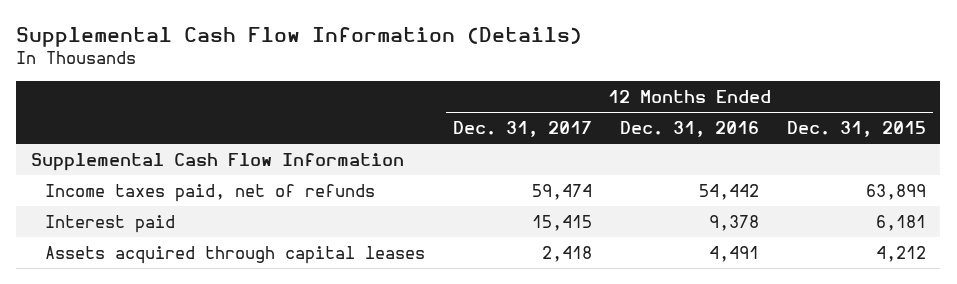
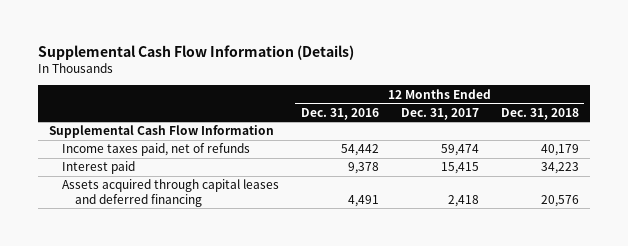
[787,120,927,137] Dec. 31, 2015 -> none
none -> [500,107,579,120] Dec. 31, 2018
[44,245,425,264] Assets acquired through capital leases -> [61,179,279,207] Assets acquired through capital leases and deferred financing

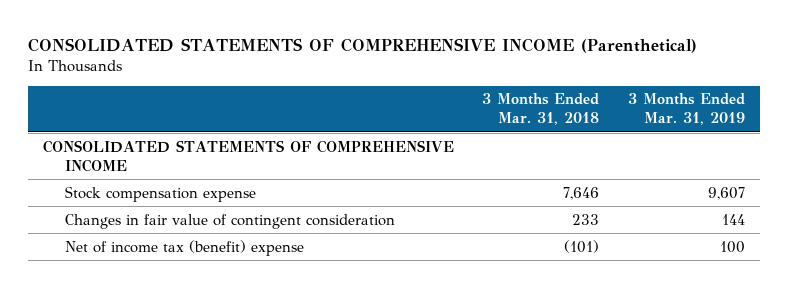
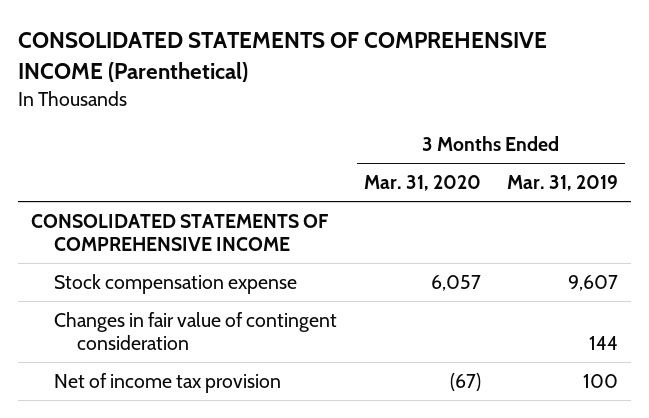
[482,93,600,126] 3 Months Ended Mar. 31, 2018 -> none
none -> [363,175,481,192] Mar. 31, 2020
[65,239,305,256] Net of income tax (benefit) expense -> [54,372,282,393] Net of income tax provision

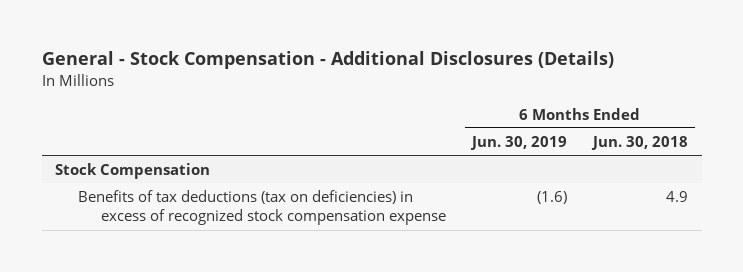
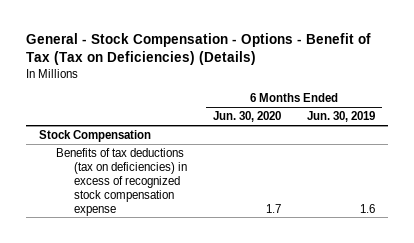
[41,51,614,70] General - Stock Compensation - Additional Disclosures (Details) -> [26,33,372,66] General - Stock Compensation - Options - Benefit of Tax (Tax on Deficiencies) (Details)
[591,135,689,150] Jun. 30, 2018 -> none
none -> [212,111,281,123] Jun. 30, 2020
[537,191,568,205] (1.6) -> [359,203,375,213] 1.6

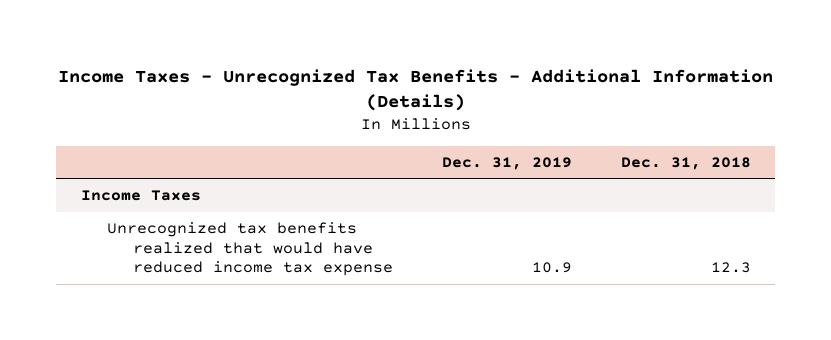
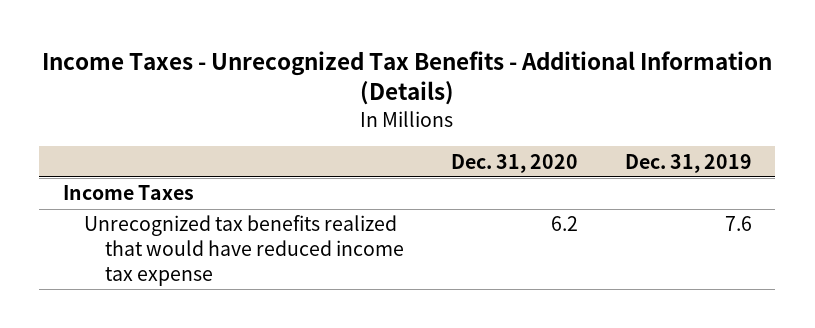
[620,156,751,170] Dec. 31, 2018 -> none
none -> [451,153,579,173] Dec. 31, 2020
[531,262,572,274] 10.9 -> [725,216,753,232] 7.6

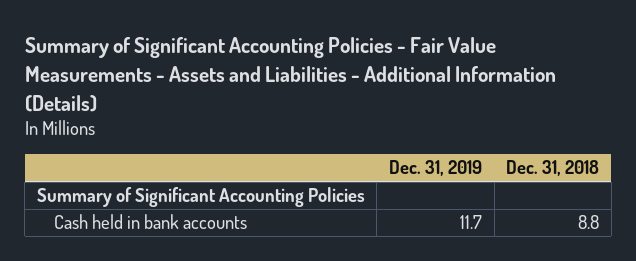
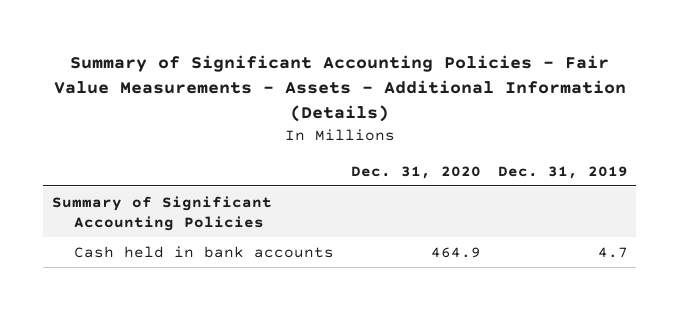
[24,37,556,112] Summary of Significant Accounting Policies - Fair Value Measurements - Assets and Liabilities - Additional Information (Details) -> [53,55,626,123] Summary of Significant Accounting Policies - Fair Value Measurements - Assets - Additional Information (Details)
[506,160,600,177] Dec. 31, 2018 -> none
none -> [350,165,481,179] Dec. 31, 2020
[459,215,482,230] 11.7 -> [597,246,628,258] 4.7

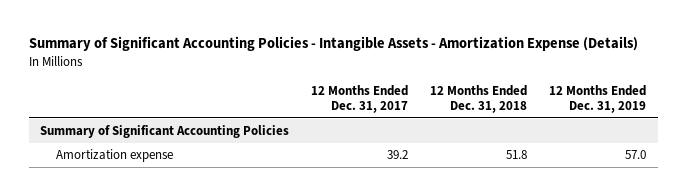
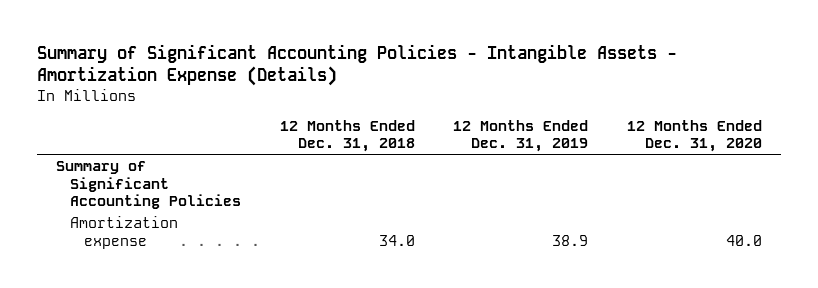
[310,84,408,113] 12 Months Ended Dec. 31, 2017 -> none
none -> [626,119,762,153] 12 Months Ended Dec. 31, 2020
[506,150,528,160] 51.8 -> [378,234,415,246] 34.0
[625,150,647,160] 57.0 -> [552,234,589,246] 38.9

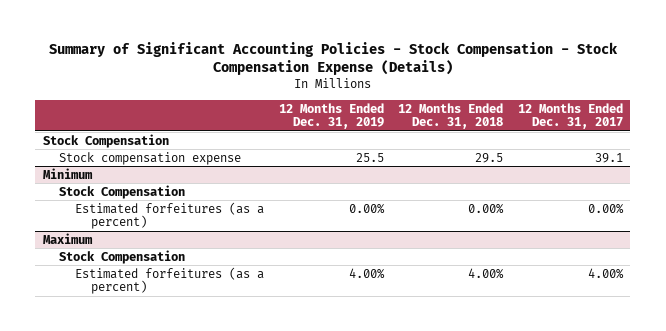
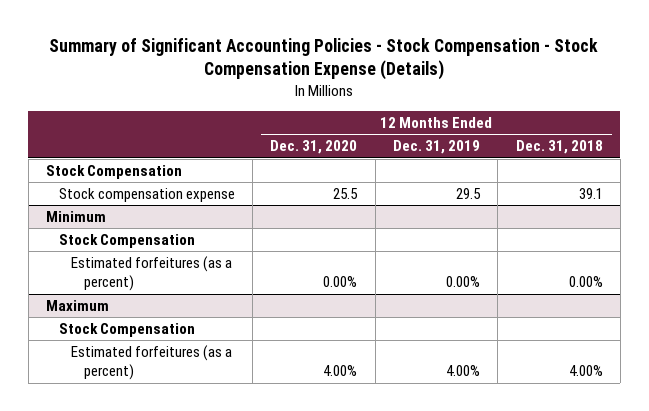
[518,102,624,130] 12 Months Ended Dec. 31, 2017 -> none
none -> [270,140,358,155] Dec. 31, 2020
[355,152,384,162] 25.5 -> [455,188,481,200] 29.5
[475,152,504,163] 29.5 -> [578,188,603,200] 39.1

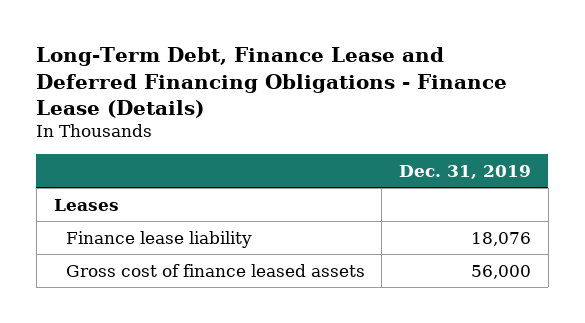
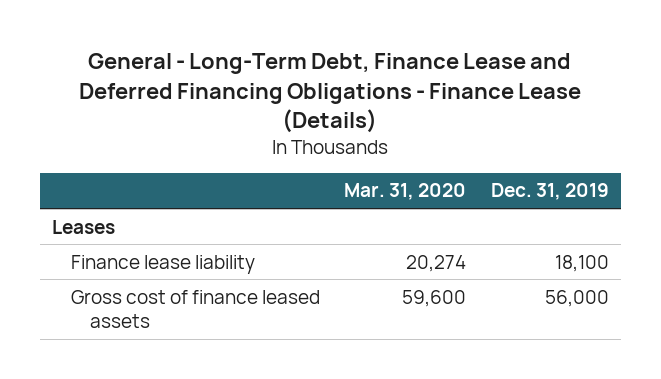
[36,47,508,118] Long-Term Debt, Finance Lease and Deferred Financing Obligations - Finance Lease (Details) -> [79,53,582,134] General - Long-Term Debt, Finance Lease and Deferred Financing Obligations - Finance Lease (Details)
none -> [344,183,467,201] Mar. 31, 2020
[471,231,532,246] 18,076 -> [554,254,609,272] 18,100

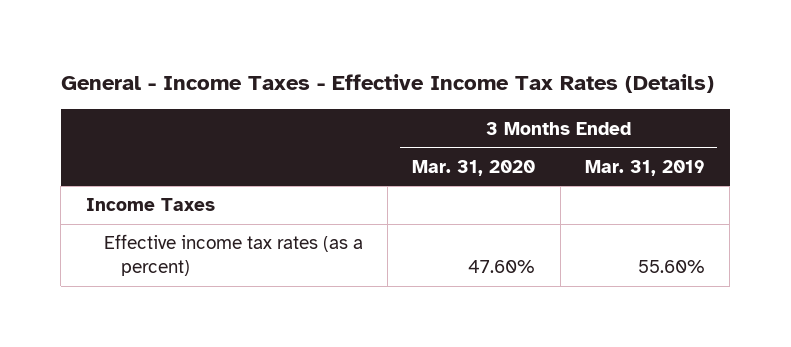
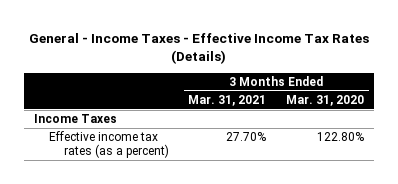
[584,159,705,176] Mar. 31, 2019 -> none
none -> [188,94,267,106] Mar. 31, 2021
[468,260,536,274] 47.60% -> [317,132,365,142] 122.80%

